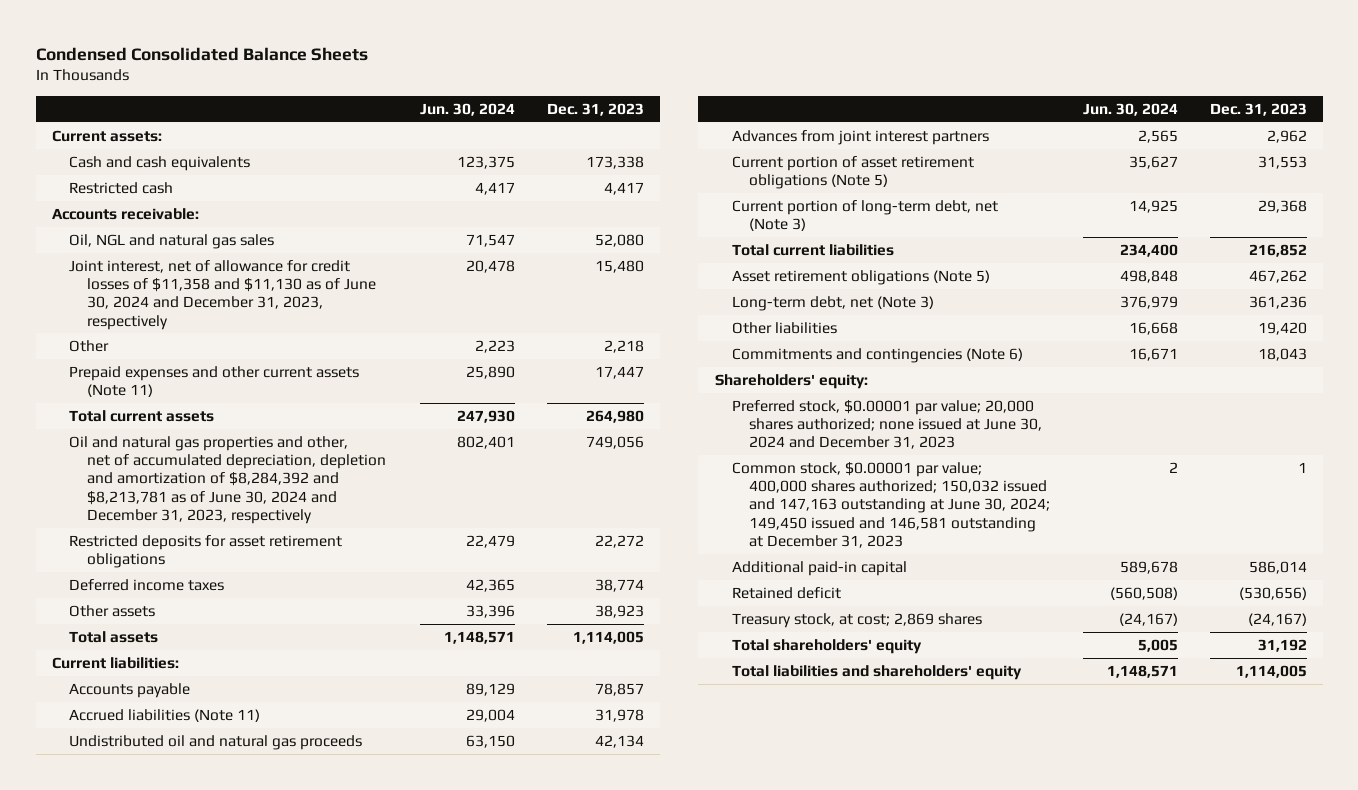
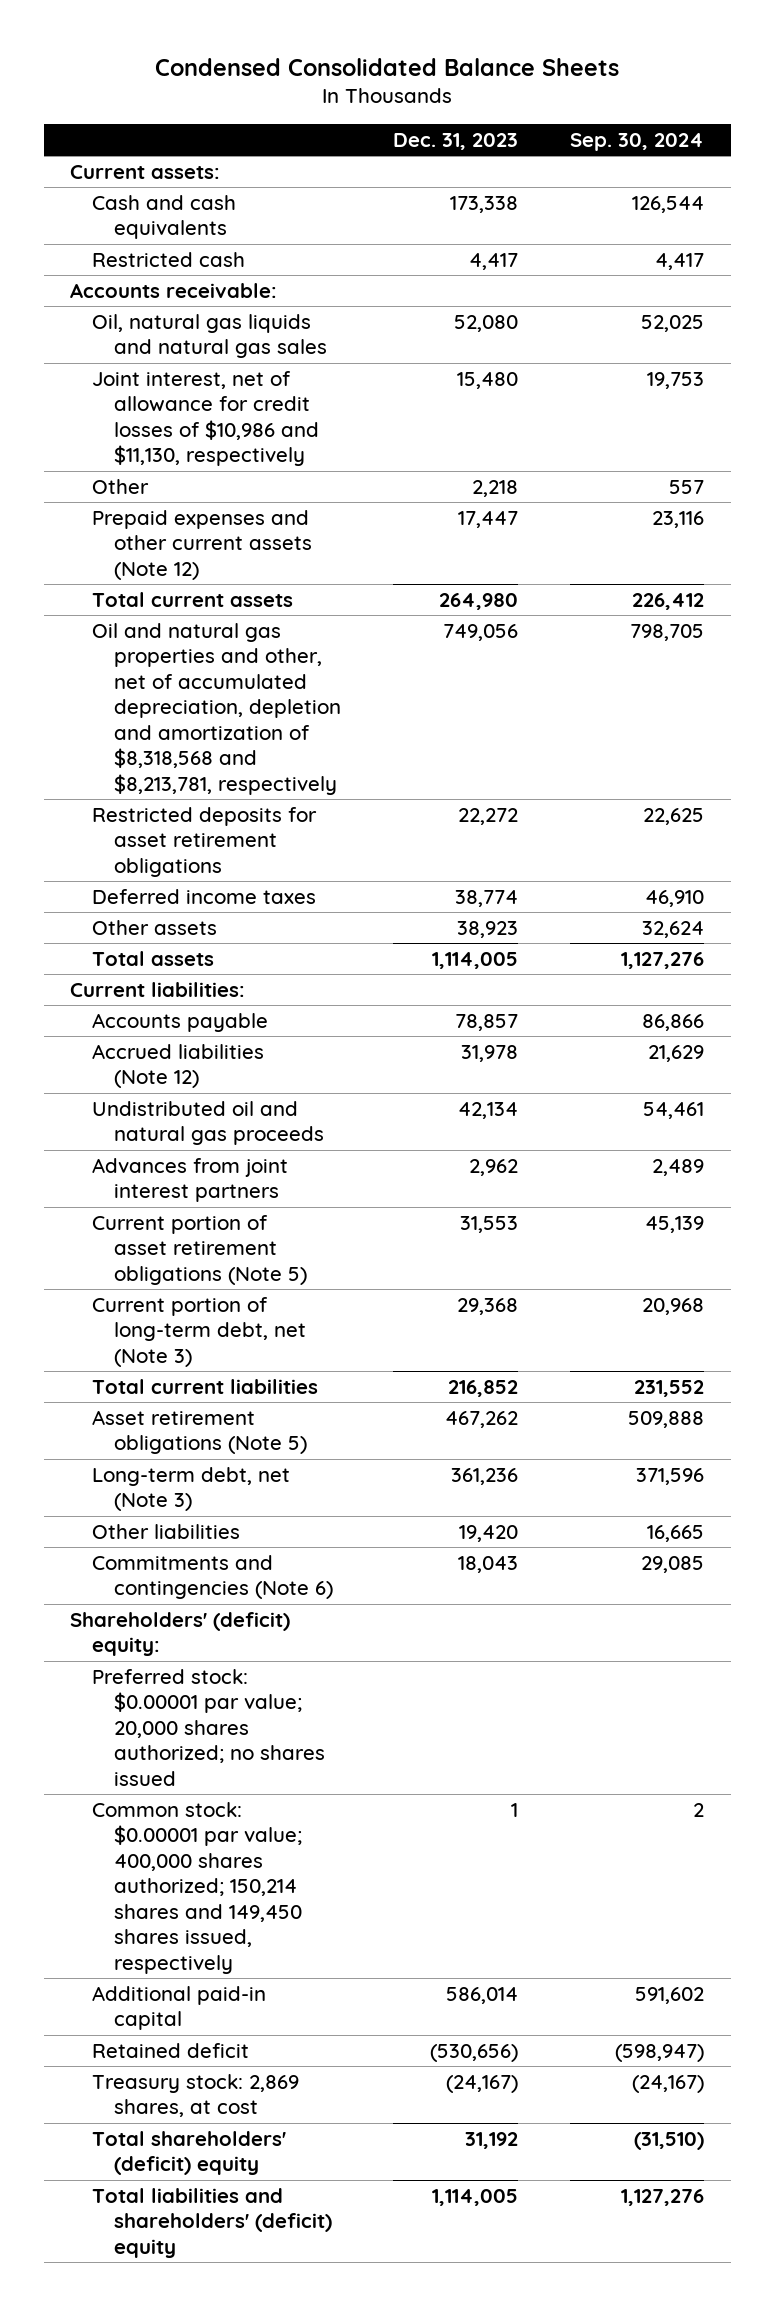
[419,102,515,116] Jun. 30, 2024 -> none
none -> [570,132,705,151] Sep. 30, 2024
[69,233,275,249] Oil, NGL and natural gas sales -> [91,313,327,359] Oil, natural gas liquids and natural gas sales
[69,259,376,330] Joint interest, net of allowance for credit losses of $11,358 and $11,130 as of June 30, 2024 and December 31, 2023, respectively -> [91,370,319,467] Joint interest, net of allowance for credit losses of $10,986 and $11,130, respectively
[69,365,360,398] Prepaid expenses and other current assets (Note 11) -> [91,509,312,580] Prepaid expenses and other current assets (Note 12)
[69,435,386,524] Oil and natural gas properties and other, net of accumulated depreciation, depletion and amortization of $8,284,392 and $8,213,781 as of June 30, 2024 and December 31, 2023, respectively -> [91,622,341,795] Oil and natural gas properties and other, net of accumulated depreciation, depletion and amortization of $8,318,568 and $8,213,781, respectively
[69,708,261,722] Accrued liabilities (Note 11) -> [91,1043,264,1089] Accrued liabilities (Note 12)
[714,373,868,389] Shareholders' equity: -> [69,1611,290,1657] Shareholders' (deficit) equity:
[731,399,1043,450] Preferred stock, $0.00001 par value; 20,000 shares authorized; none issued at June 30, 2024 and December 31, 2023 -> [91,1668,325,1786] Preferred stock: $0.00001 par value; 20,000 shares authorized; no shares issued
[731,461,1051,548] Common stock, $0.00001 par value; 400,000 shares authorized; 150,032 issued and 147,163 outstanding at June 30, 2024; 149,450 issued and 146,581 outstanding at December 31, 2023 -> [91,1801,302,1974] Common stock: $0.00001 par value; 400,000 shares authorized; 150,214 shares and 149,450 shares issued, respectively
[731,612,982,628] Treasury stock, at cost; 2,869 shares -> [91,2073,299,2118] Treasury stock: 2,869 shares, at cost
[731,638,922,654] Total shareholders' equity -> [91,2130,286,2176] Total shareholders' (deficit) equity
[731,664,1022,680] Total liabilities and shareholders' equity -> [91,2187,332,2258] Total liabilities and shareholders' (deficit) equity

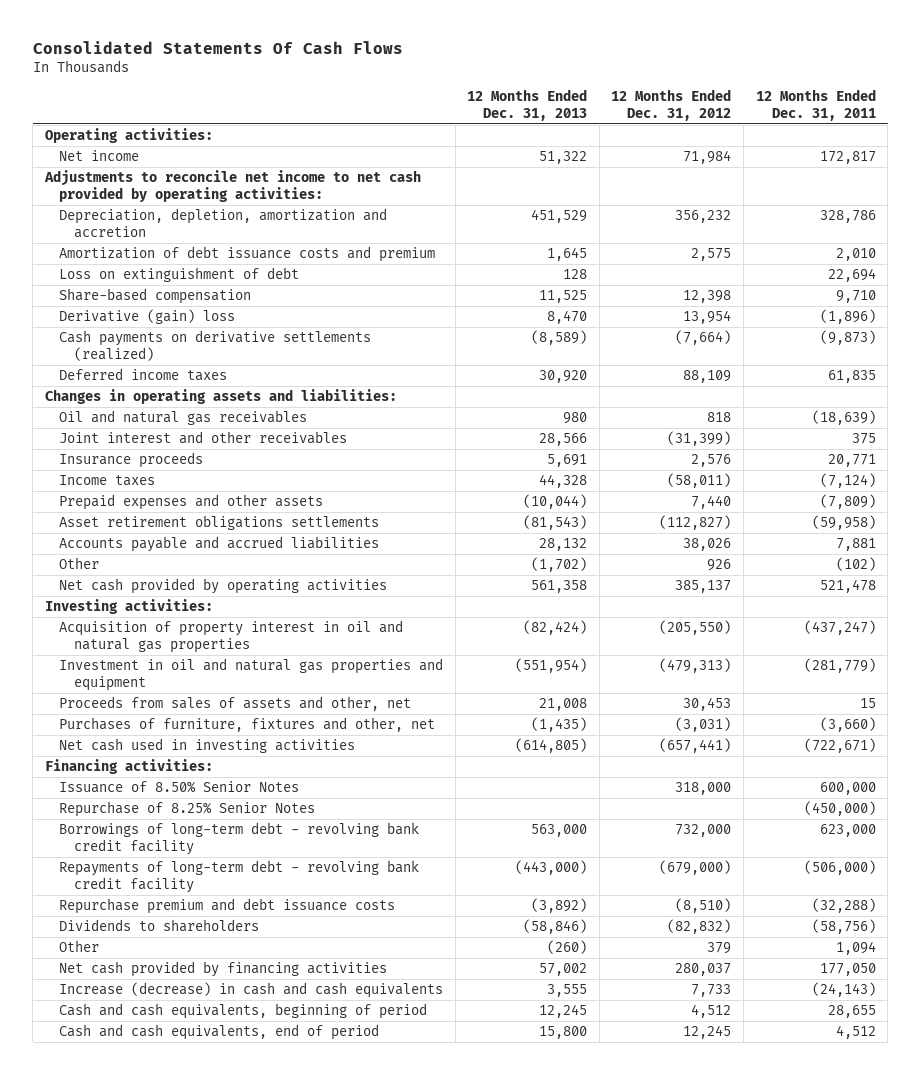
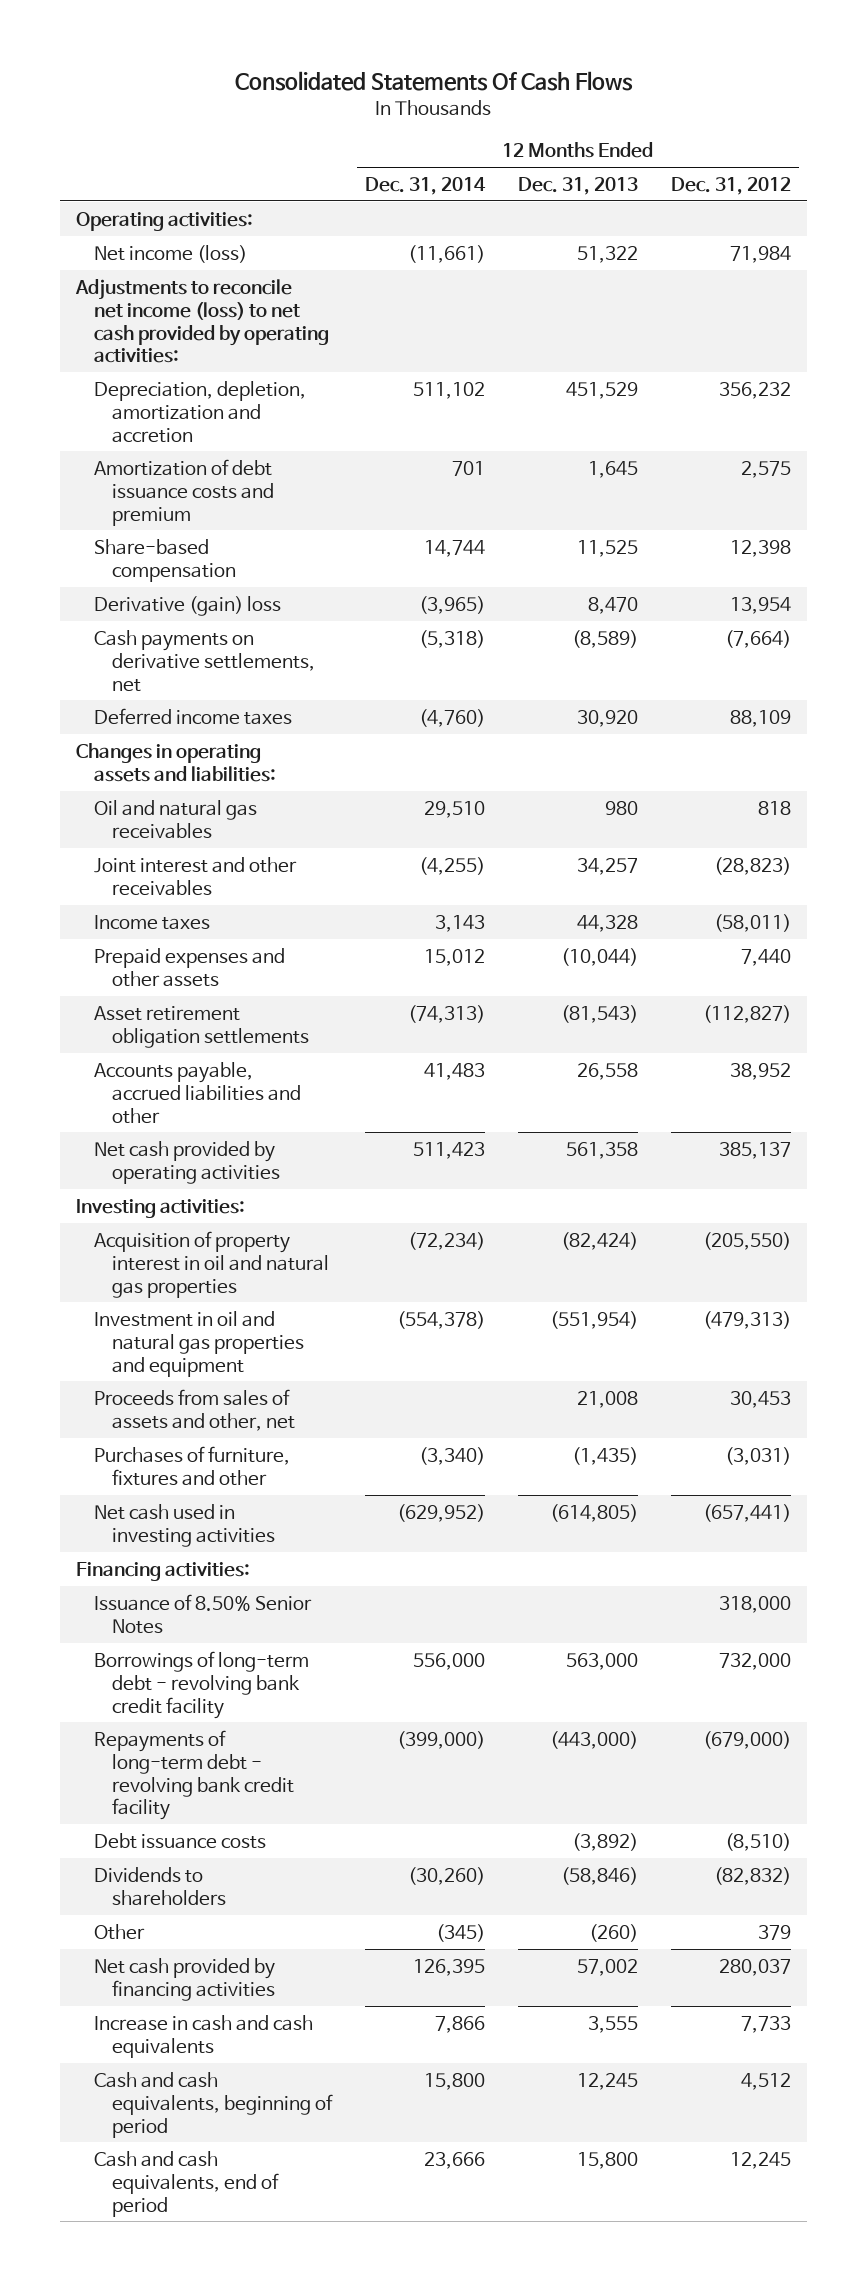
[755,88,876,121] 12 Months Ended Dec. 31, 2011 -> none
none -> [364,176,486,195] Dec. 31, 2014
[59,150,140,162] Net income -> [94,244,248,263] Net income (loss)
[43,170,421,203] Adjustments to reconcile net income to net cash provided by operating activities: -> [75,278,330,364] Adjustments to reconcile net income (loss) to net cash provided by operating activities:
[59,267,300,283] Loss on extinguishment of debt -> none
[59,330,372,362] Cash payments on derivative settlements (realized) -> [94,629,316,692] Cash payments on derivative settlements, net
[59,452,204,469] Insurance proceeds -> none
[539,433,588,447] 28,566 -> [576,857,638,875] 34,257
[667,431,732,447] (31,399) -> [713,856,791,875] (28,823)
[59,557,100,570] Other -> none
[59,515,380,531] Asset retirement obligations settlements -> [94,1005,310,1048] Asset retirement obligation settlements
[59,536,380,553] Accounts payable and accrued liabilities -> [94,1061,302,1124] Accounts payable, accrued liabilities and other
[539,538,588,552] 28,132 -> [576,1062,638,1080] 26,558
[683,538,732,552] 38,026 -> [729,1062,791,1080] 38,952
[59,717,436,733] Purchases of furniture, fixtures and other, net -> [94,1445,291,1486] Purchases of furniture, fixtures and other
[59,801,316,818] Repurchase of 8.25% Senior Notes -> none
[59,898,396,915] Repurchase premium and debt issuance costs -> [94,1832,267,1849] Debt issuance costs
[59,982,444,999] Increase (decrease) in cash and cash equivalents -> [94,2014,314,2058] Increase in cash and cash equivalents

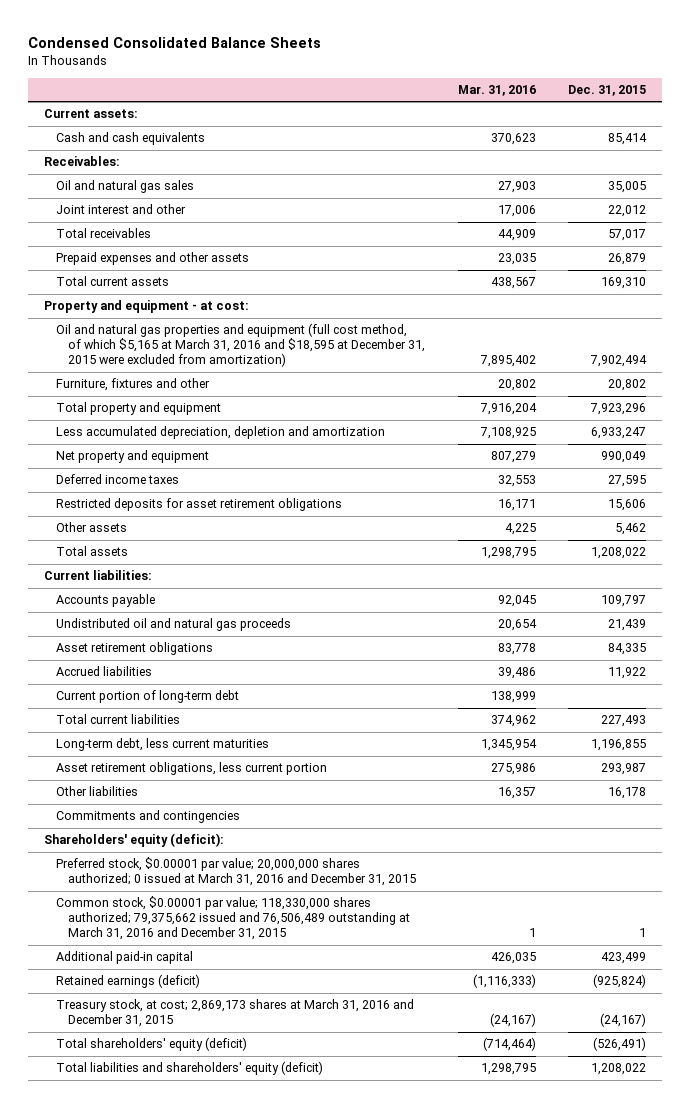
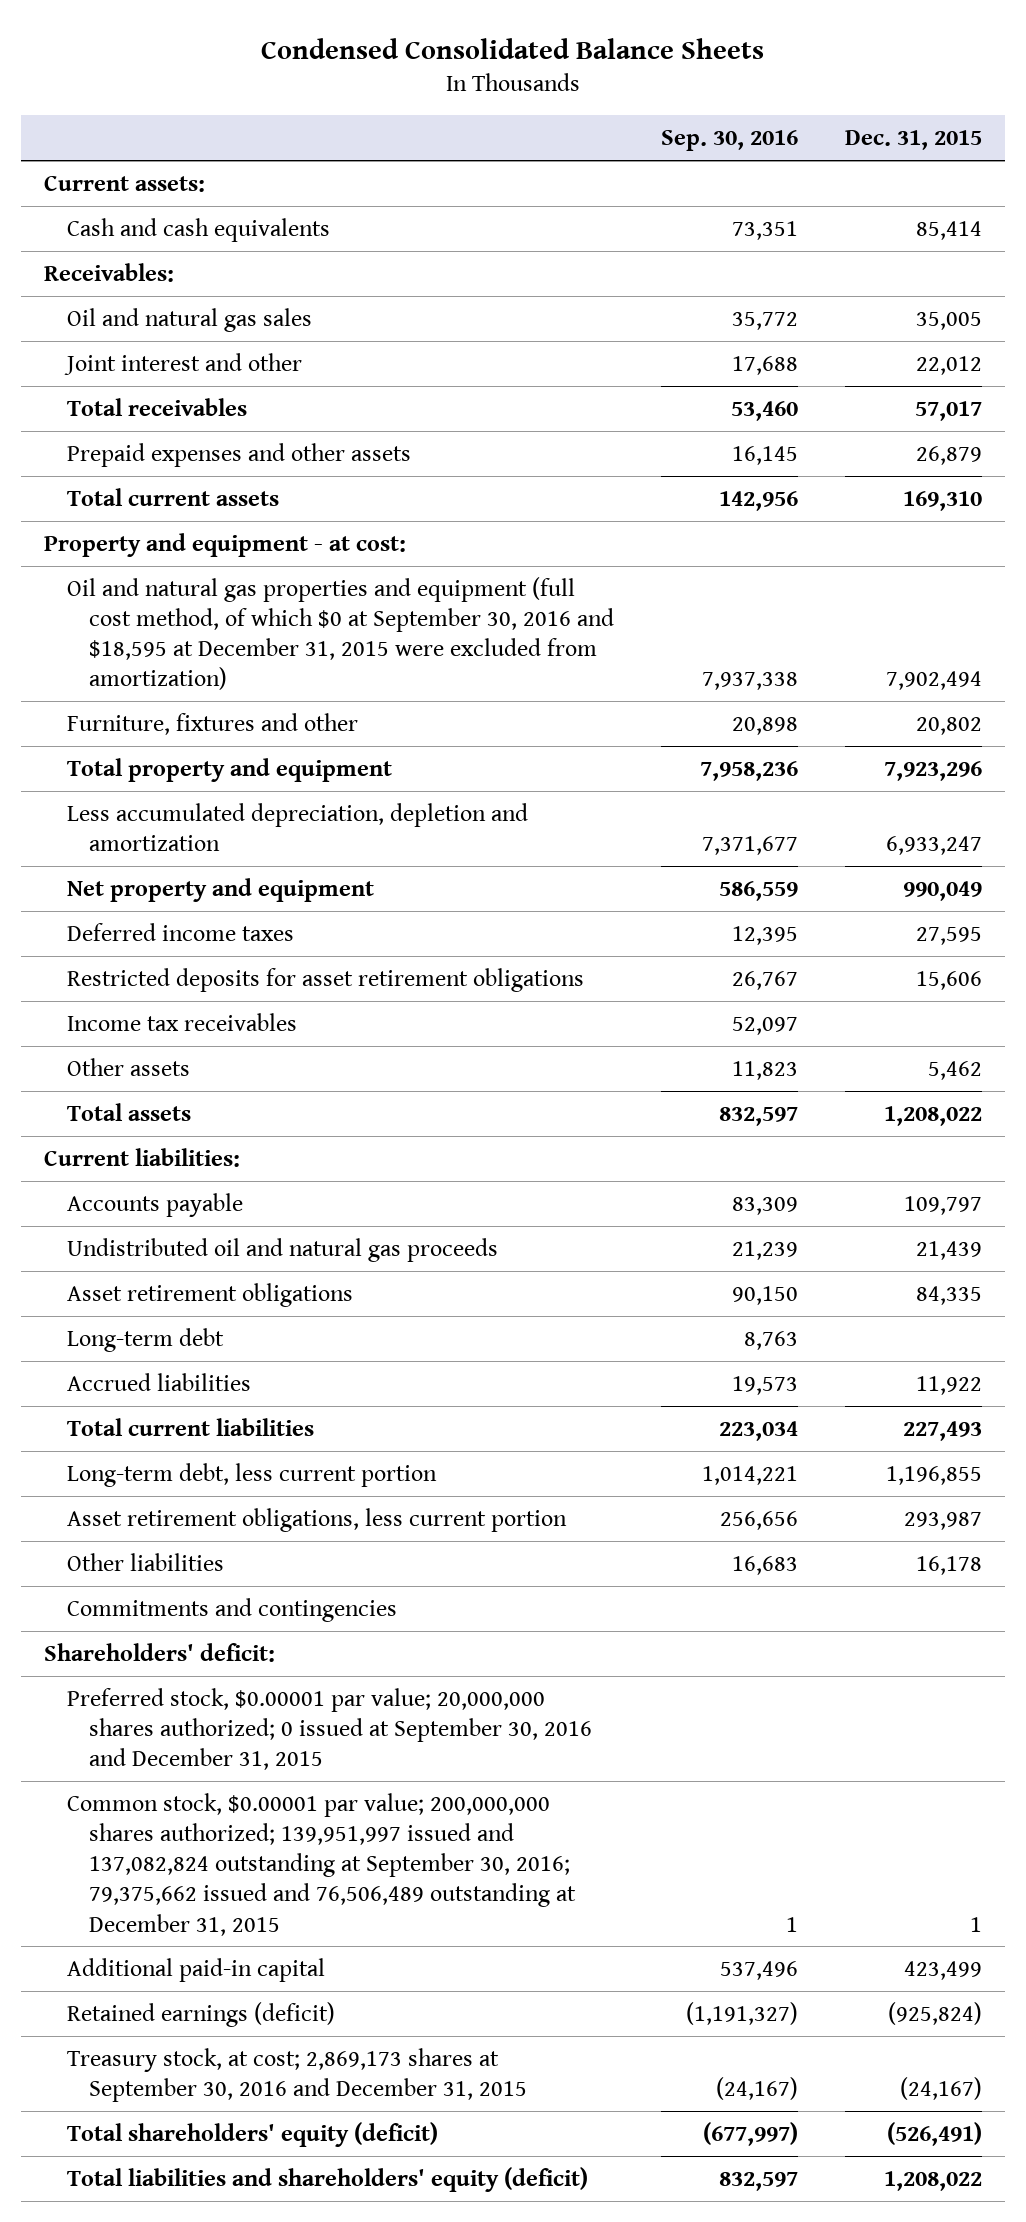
[457,84,536,96] Mar. 31, 2016 -> none
none -> [660,130,798,152] Sep. 30, 2016
[56,323,426,368] Oil and natural gas properties and equipment (full cost method, of which $5,165 at March 31, 2016 and $18,595 at December 31, 2015 were excluded from amortization) -> [66,576,615,691] Oil and natural gas properties and equipment (full cost method, of which $0 at September 30, 2016 and $18,595 at December 31, 2015 were excluded from amortization)
none -> [66,1012,297,1031] Income tax receivables
none -> [66,1327,224,1352] Long-term debt
[56,690,240,704] Current portion of long-term debt -> none
[56,738,270,752] Long-term debt, less current maturities -> [66,1462,437,1487] Long-term debt, less current portion
[44,833,225,848] Shareholders' equity (deficit): -> [44,1642,276,1662] Shareholders' deficit:
[56,857,417,887] Preferred stock, $0.00001 par value; 20,000,000 shares authorized; 0 issued at March 31, 2016 and December 31, 2015 -> [66,1687,593,1771] Preferred stock, $0.00001 par value; 20,000,000 shares authorized; 0 issued at September 30, 2016 and December 31, 2015
[56,896,411,941] Common stock, $0.00001 par value; 118,330,000 shares authorized; 79,375,662 issued and 76,506,489 outstanding at March 31, 2016 and December 31, 2015 -> [66,1792,577,1936] Common stock, $0.00001 par value; 200,000,000 shares authorized; 139,951,997 issued and 137,082,824 outstanding at September 30, 2016; 79,375,662 issued and 76,506,489 outstanding at December 31, 2015
[56,999,415,1028] Treasury stock, at cost; 2,869,173 shares at March 31, 2016 and December 31, 2015 -> [66,2047,528,2103] Treasury stock, at cost; 2,869,173 shares at September 30, 2016 and December 31, 2015

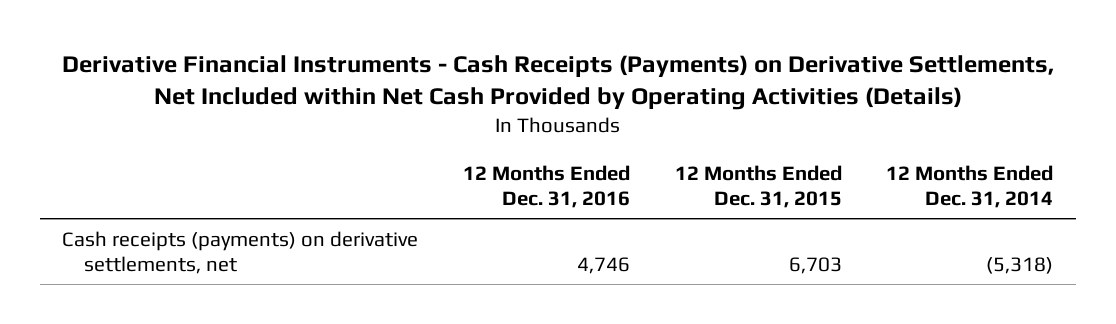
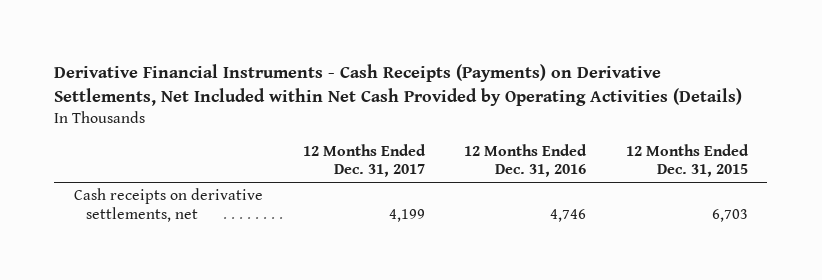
[886,164,1054,209] 12 Months Ended Dec. 31, 2014 -> none
none -> [302,144,426,178] 12 Months Ended Dec. 31, 2017
[62,230,419,275] Cash receipts (payments) on derivative settlements, net -> [73,188,263,222] Cash receipts on derivative settlements, net

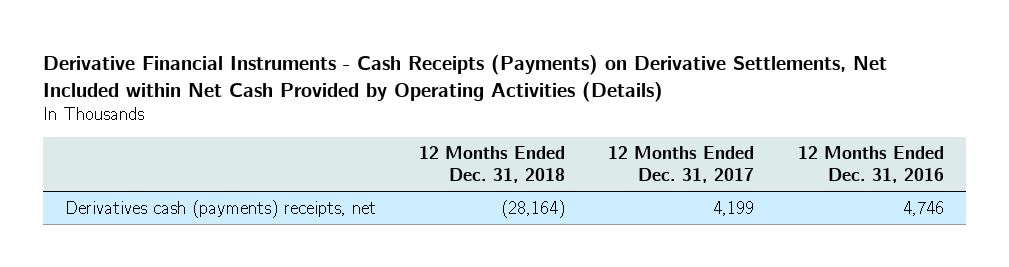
[625,144,749,178] 12 Months Ended Dec. 31, 2015 -> none
none -> [419,146,566,184] 12 Months Ended Dec. 31, 2018
[73,188,263,222] Cash receipts on derivative settlements, net -> [64,200,376,219] Derivatives cash (payments) receipts, net

